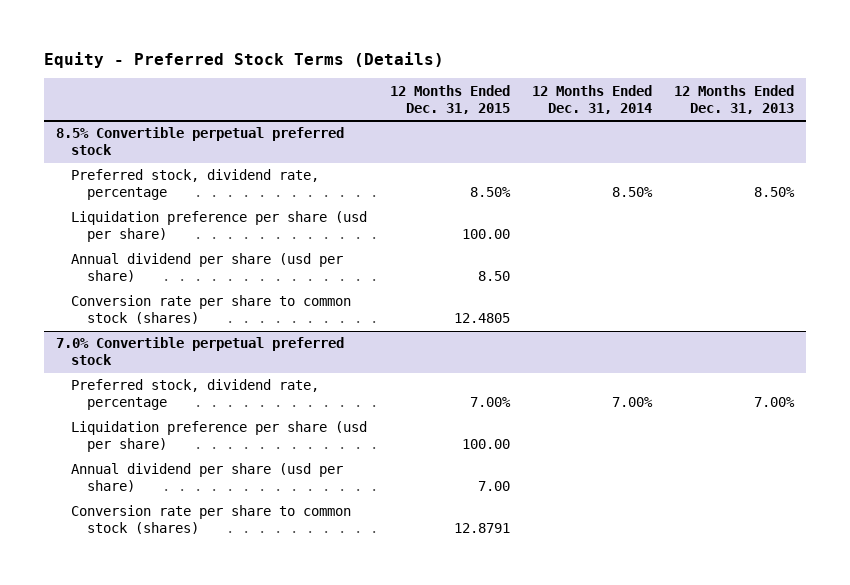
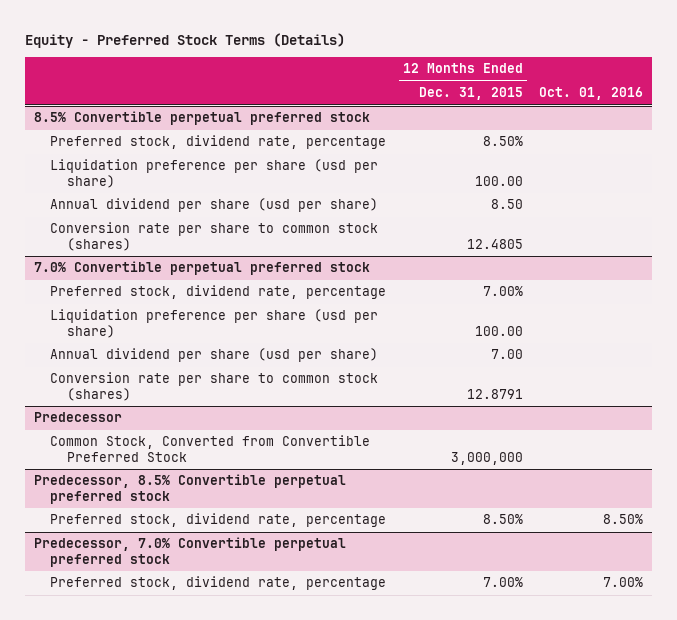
[532,84,653,114] 12 Months Ended Dec. 31, 2014 -> none
[674,84,795,114] 12 Months Ended Dec. 31, 2013 -> none
none -> [539,87,644,101] Oct. 01, 2016
none -> [33,412,122,423] Predecessor
none -> [50,435,371,462] Common Stock, Converted from Convertible Preferred Stock
none -> [33,474,346,504] Predecessor, 8.5% Convertible perpetual preferred stock
none -> [50,513,387,528] Preferred stock, dividend rate, percentage
none -> [33,537,346,567] Predecessor, 7.0% Convertible perpetual preferred stock
none -> [50,576,387,591] Preferred stock, dividend rate, percentage

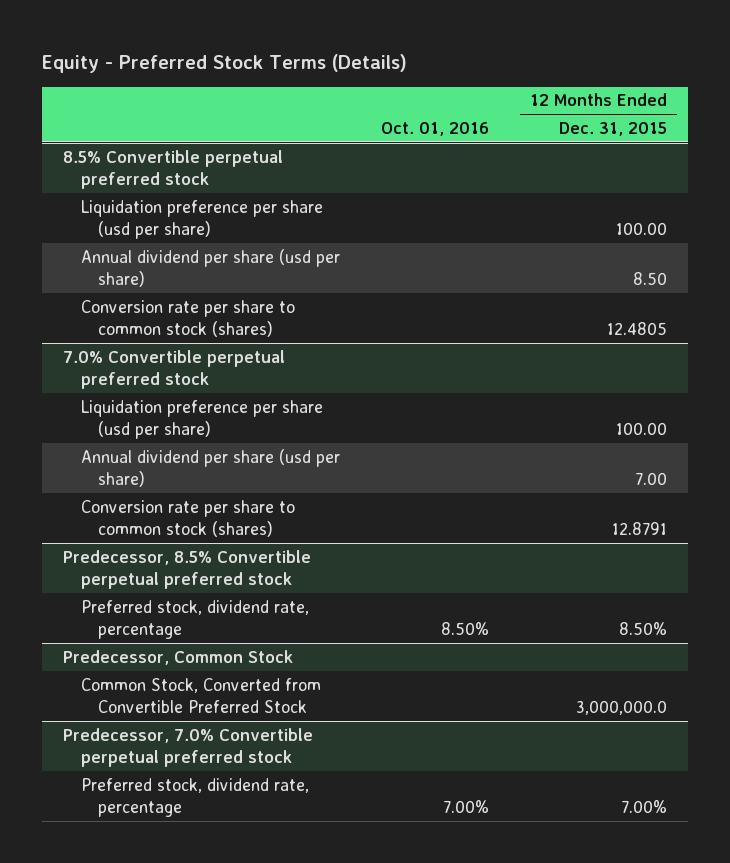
[50,135,387,150] Preferred stock, dividend rate, percentage -> none
[50,285,387,300] Preferred stock, dividend rate, percentage -> none
[33,412,122,423] Predecessor -> none
[50,435,371,462] Common Stock, Converted from Convertible Preferred Stock -> none
none -> [62,649,293,665] Predecessor, Common Stock
none -> [80,677,321,713] Common Stock, Converted from Convertible Preferred Stock

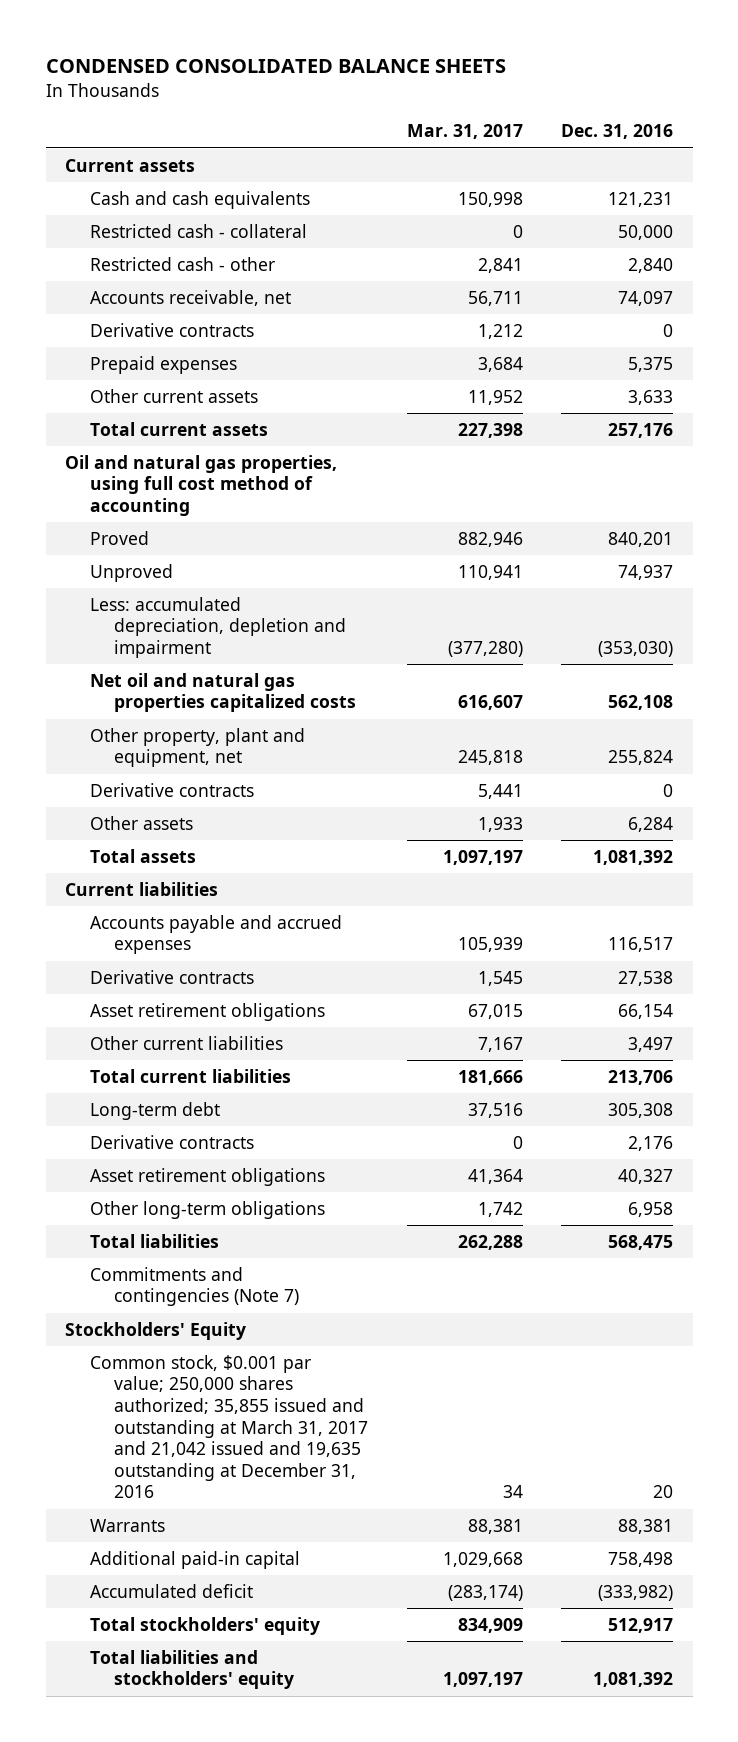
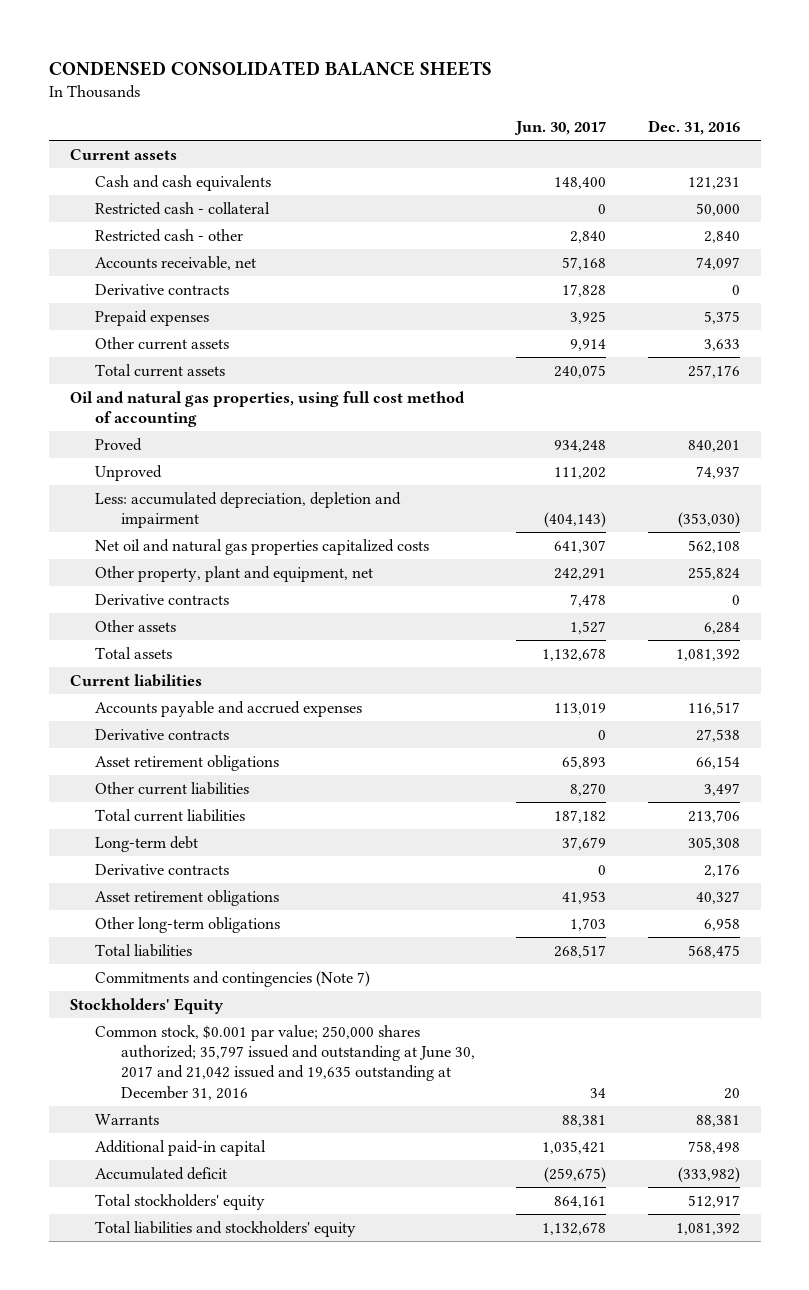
[406,124,523,140] Mar. 31, 2017 -> none
none -> [514,121,607,136] Jun. 30, 2017
[89,1354,369,1499] Common stock, $0.001 par value; 250,000 shares authorized; 35,855 issued and outstanding at March 31, 2017 and 21,042 issued and 19,635 outstanding at December 31, 2016 -> [95,1024,475,1100] Common stock, $0.001 par value; 250,000 shares authorized; 35,797 issued and outstanding at June 30, 2017 and 21,042 issued and 19,635 outstanding at December 31, 2016

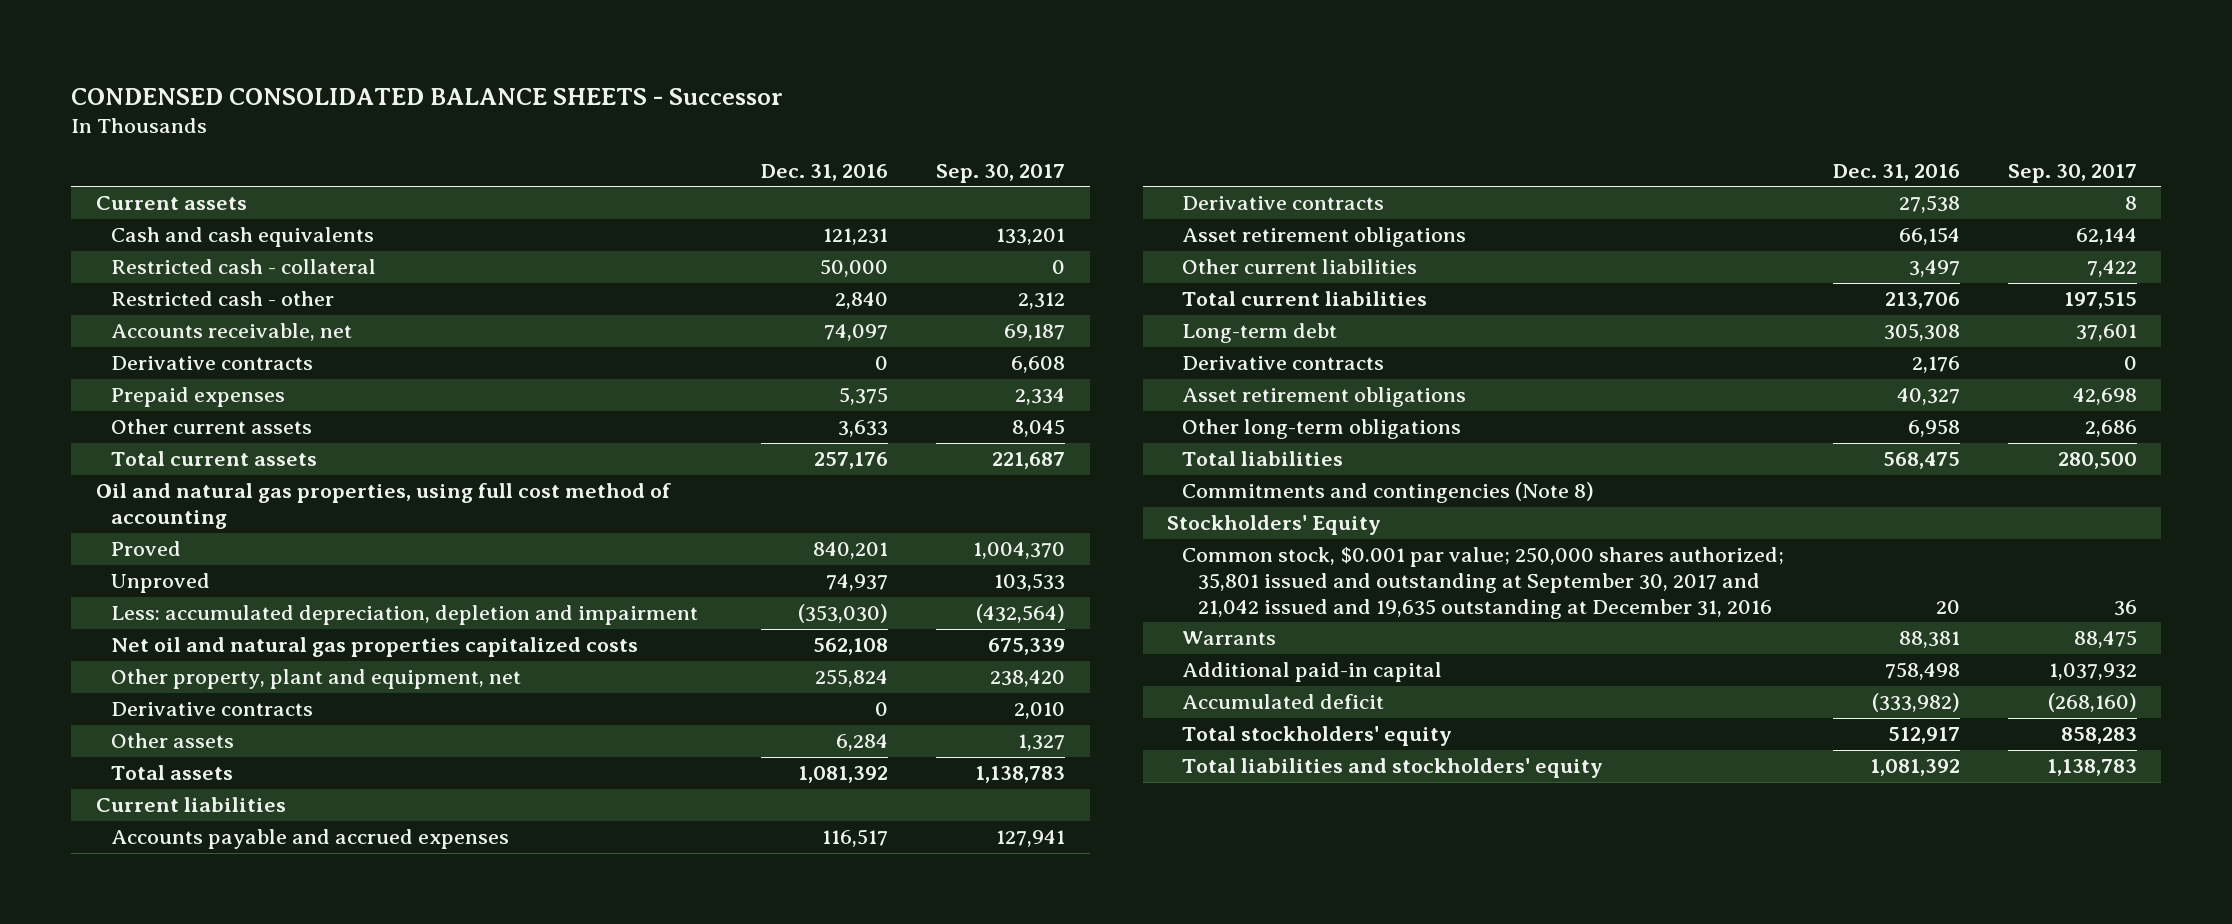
[48,60,492,76] CONDENSED CONSOLIDATED BALANCE SHEETS -> [71,87,784,105] CONDENSED CONSOLIDATED BALANCE SHEETS - Successor
[514,121,607,136] Jun. 30, 2017 -> none
none -> [936,163,1066,183] Sep. 30, 2017
[95,970,371,987] Commitments and contingencies (Note 7) -> [1182,482,1595,504] Commitments and contingencies (Note 8)
[95,1024,475,1100] Common stock, $0.001 par value; 250,000 shares authorized; 35,797 issued and outstanding at June 30, 2017 and 21,042 issued and 19,635 outstanding at December 31, 2016 -> [1182,547,1785,619] Common stock, $0.001 par value; 250,000 shares authorized; 35,801 issued and outstanding at September 30, 2017 and 21,042 issued and 19,635 outstanding at December 31, 2016

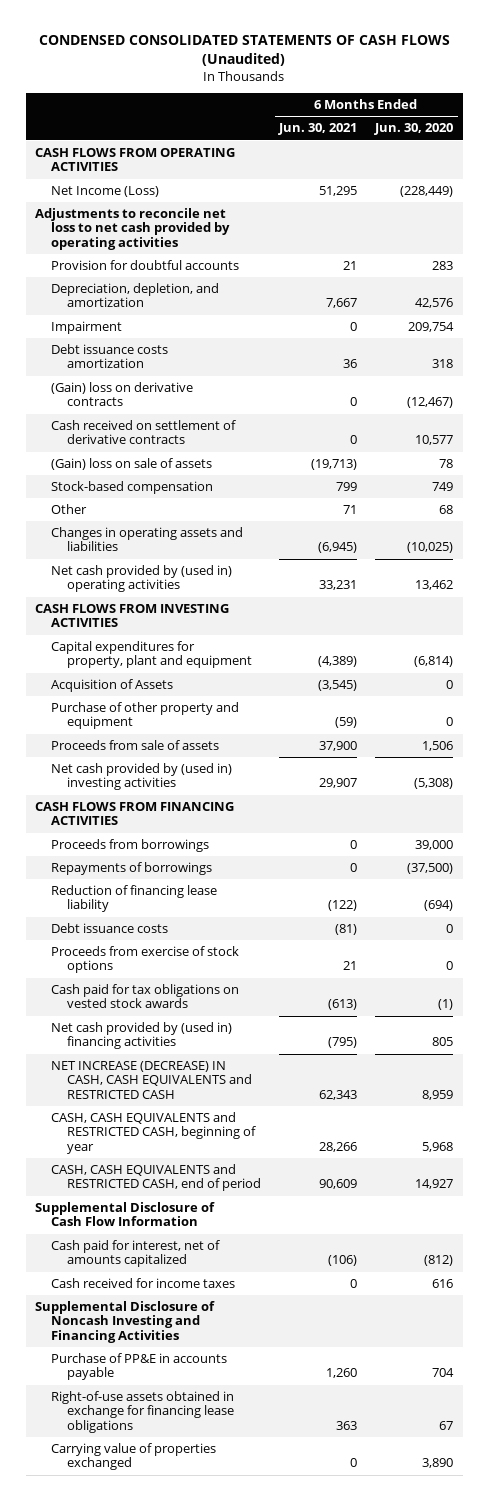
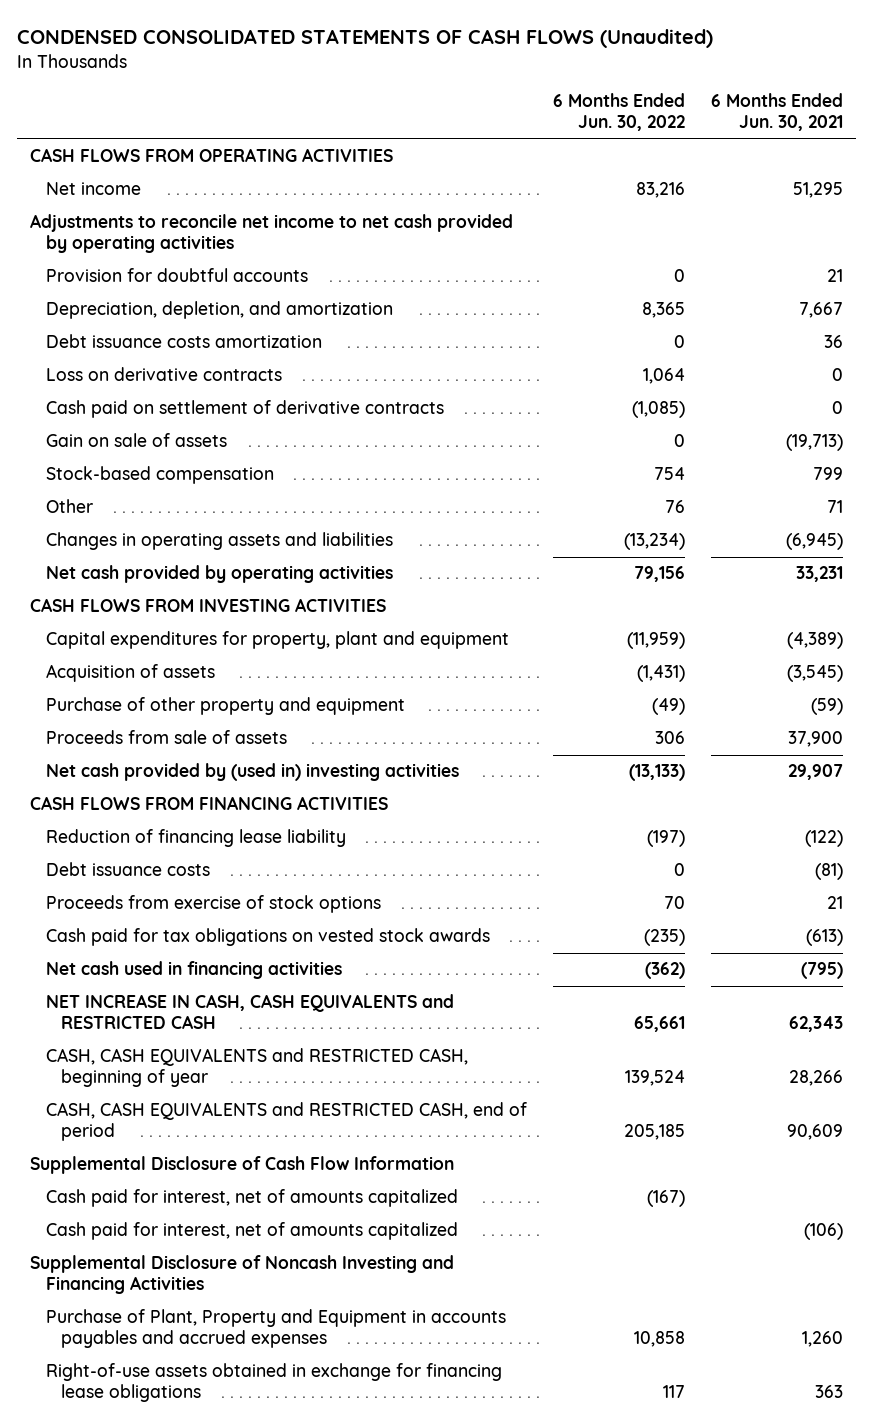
[374,123,454,136] Jun. 30, 2020 -> none
none -> [552,93,685,132] 6 Months Ended Jun. 30, 2022
[51,186,160,198] Net Income (Loss) -> [45,182,141,196] Net income
[35,208,231,250] Adjustments to reconcile net loss to net cash provided by operating activities -> [30,214,514,254] Adjustments to reconcile net income to net cash provided by operating activities
[51,321,123,335] Impairment -> none
[51,382,194,407] (Gain) loss on derivative contracts -> [45,367,282,382] Loss on derivative contracts
[51,420,237,445] Cash received on settlement of derivative contracts -> [45,400,444,419] Cash paid on settlement of derivative contracts
[51,458,213,471] (Gain) loss on sale of assets -> [45,433,227,448] Gain on sale of assets
[51,565,233,593] Net cash provided by (used in) operating activities -> [45,565,393,584] Net cash provided by operating activities
[51,679,174,693] Acquisition of Assets -> [45,664,215,683] Acquisition of assets
[51,839,210,853] Proceeds from borrowings -> none
[51,862,213,876] Repayments of borrowings -> none
[51,1022,233,1050] Net cash provided by (used in) financing activities -> [45,961,342,980] Net cash used in financing activities
[51,1061,252,1099] NET INCREASE (DECREASE) IN CASH, CASH EQUIVALENTS and RESTRICTED CASH -> [45,994,454,1030] NET INCREASE IN CASH, CASH EQUIVALENTS and RESTRICTED CASH
none -> [45,1189,458,1208] Cash paid for interest, net of amounts capitalized
[51,1278,236,1289] Cash received for income taxes -> none
[51,1353,228,1381] Purchase of PP&E in accounts payable -> [45,1309,506,1349] Purchase of Plant, Property and Equipment in accounts payables and accrued expenses
[51,1443,217,1471] Carrying value of properties exchanged -> none

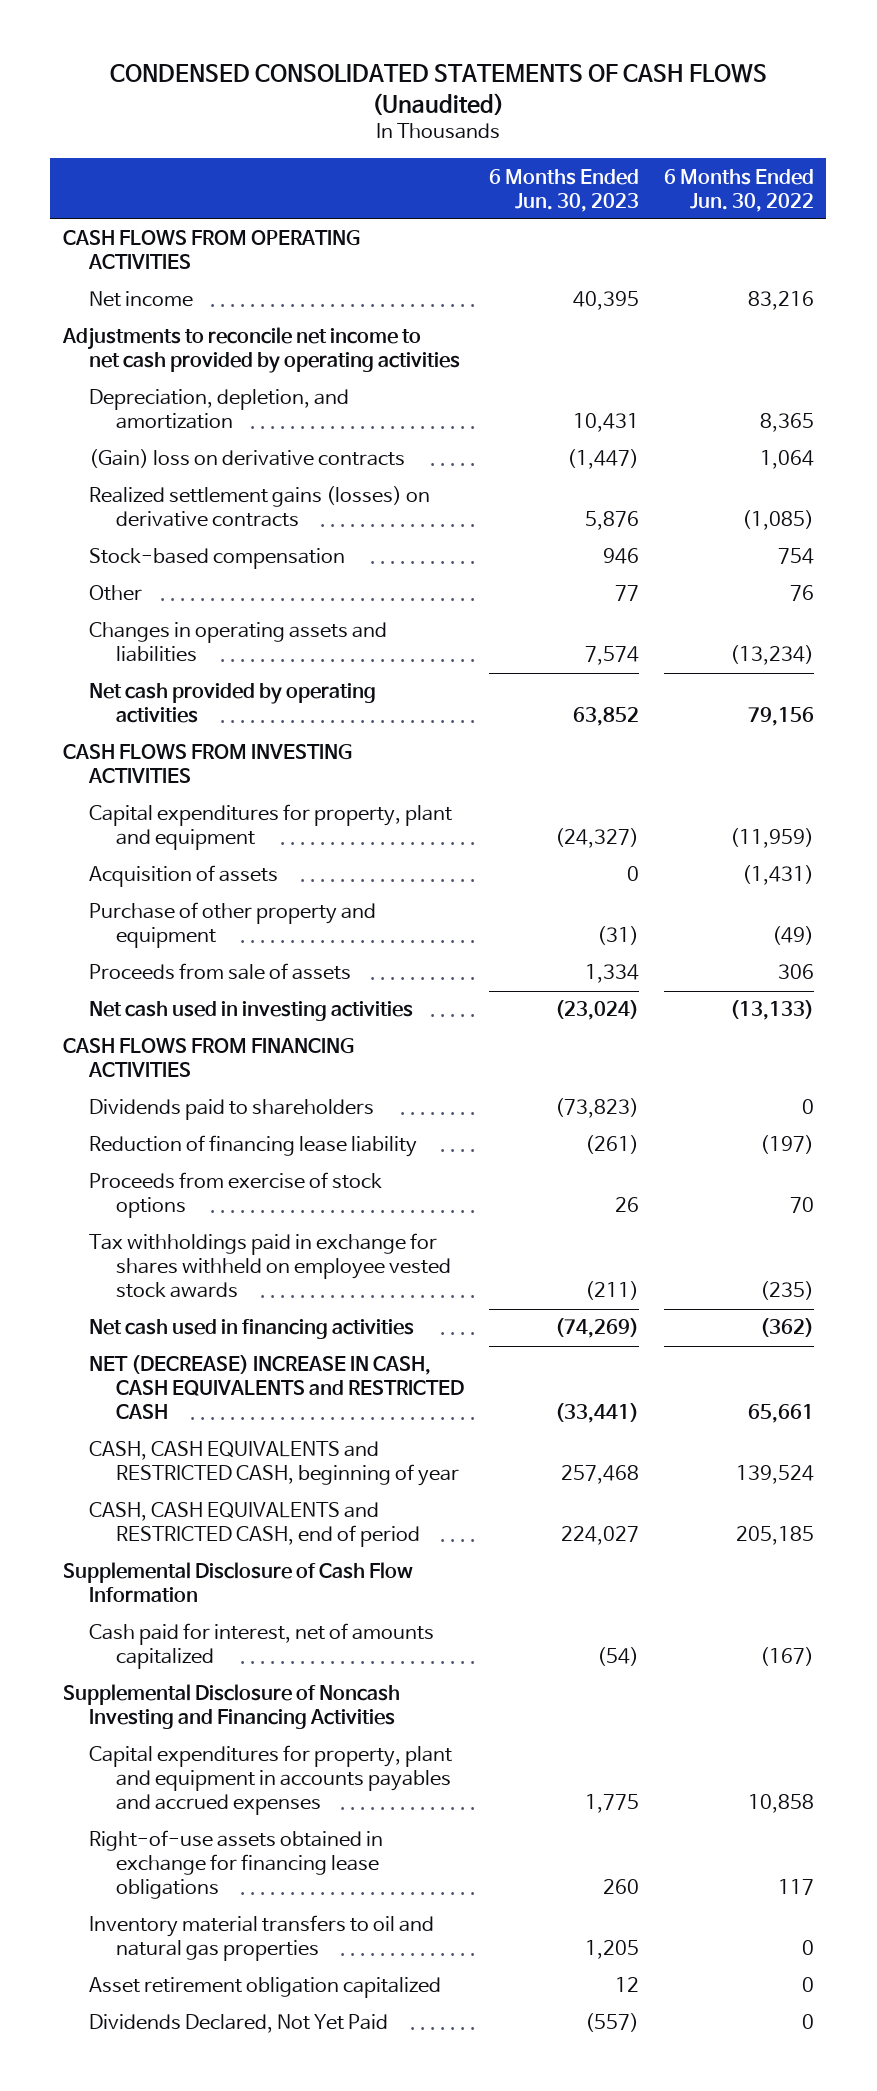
[711,93,844,132] 6 Months Ended Jun. 30, 2021 -> none
none -> [488,168,639,212] 6 Months Ended Jun. 30, 2023
[45,268,308,283] Provision for doubtful accounts -> none
[45,334,322,349] Debt issuance costs amortization -> none
[45,433,227,448] Gain on sale of assets -> none
[45,367,282,382] Loss on derivative contracts -> [89,449,406,469] (Gain) loss on derivative contracts
[45,400,444,419] Cash paid on settlement of derivative contracts -> [89,486,431,528] Realized settlement gains (losses) on derivative contracts
[45,763,459,782] Net cash provided by (used in) investing activities -> [89,1001,414,1022] Net cash used in investing activities
none -> [89,1099,375,1121] Dividends paid to shareholders
[45,862,210,877] Debt issuance costs -> none
[45,928,490,947] Cash paid for tax obligations on vested stock awards -> [89,1233,451,1299] Tax withholdings paid in exchange for shares withheld on employee vested stock awards
[45,994,454,1030] NET INCREASE IN CASH, CASH EQUIVALENTS and RESTRICTED CASH -> [89,1355,464,1420] NET (DECREASE) INCREASE IN CASH, CASH EQUIVALENTS and RESTRICTED CASH
[45,1222,458,1241] Cash paid for interest, net of amounts capitalized -> none
[45,1309,506,1349] Purchase of Plant, Property and Equipment in accounts payables and accrued expenses -> [89,1745,453,1816] Capital expenditures for property, plant and equipment in accounts payables and accrued expenses
none -> [89,1915,435,1962] Inventory material transfers to oil and natural gas properties
none -> [89,1977,442,1999] Asset retirement obligation capitalized
none -> [89,2014,389,2034] Dividends Declared, Not Yet Paid

